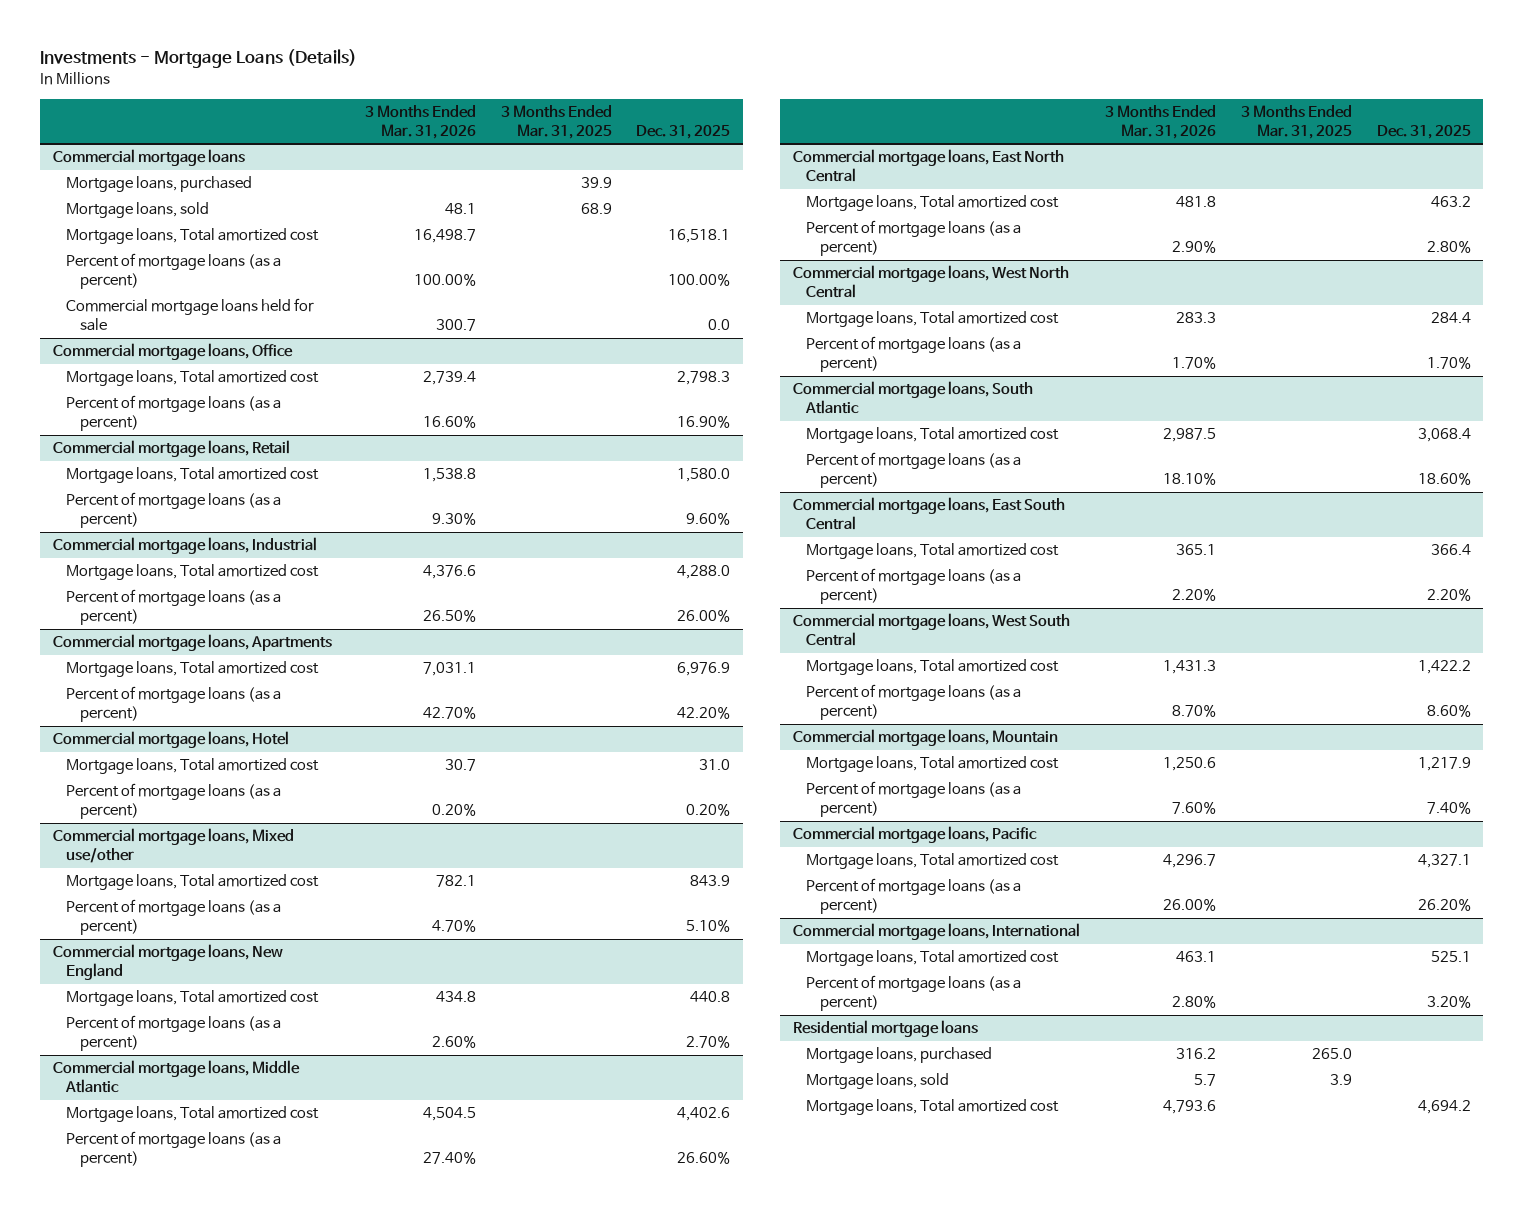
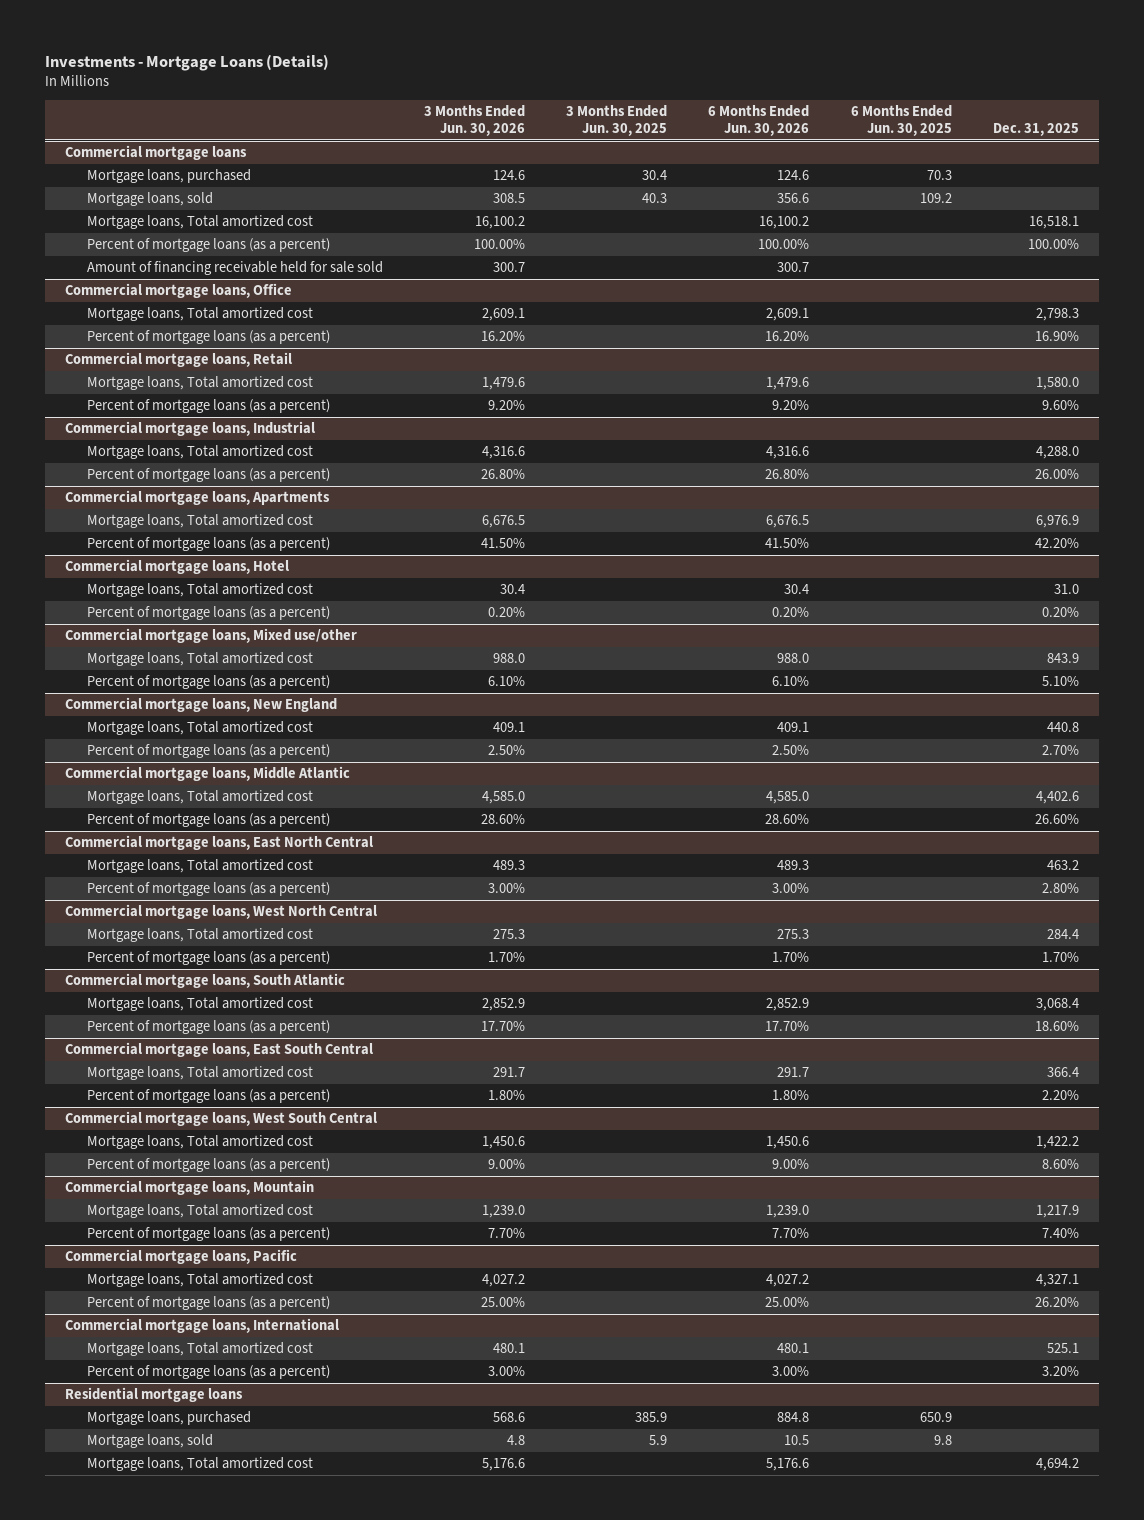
[364,105,476,139] 3 Months Ended Mar. 31, 2026 -> none
[500,105,612,139] 3 Months Ended Mar. 31, 2025 -> none
none -> [423,105,525,137] 3 Months Ended Jun. 30, 2026
none -> [566,105,668,137] 3 Months Ended Jun. 30, 2025
none -> [708,105,810,137] 6 Months Ended Jun. 30, 2026
none -> [850,105,952,137] 6 Months Ended Jun. 30, 2025
[66,298,315,332] Commercial mortgage loans held for sale -> none
none -> [86,261,383,276] Amount of financing receivable held for sale sold

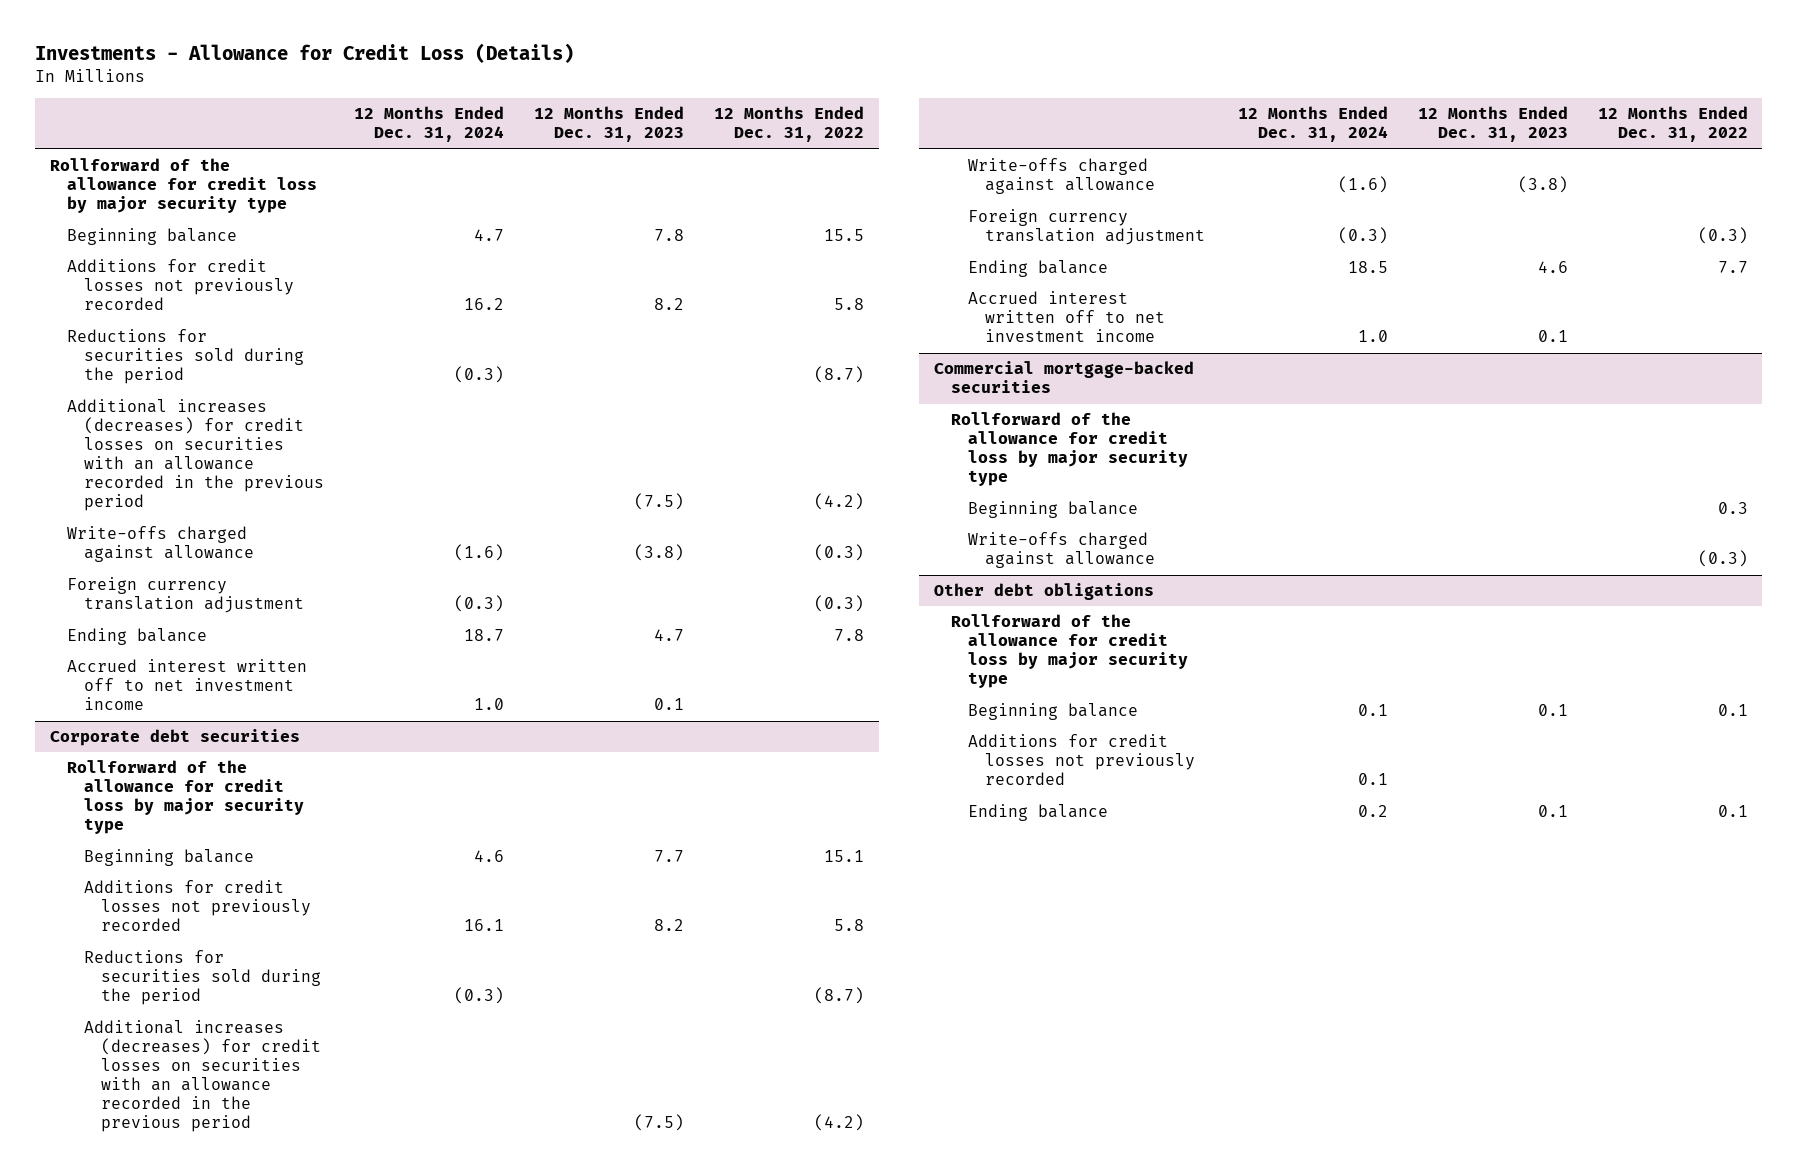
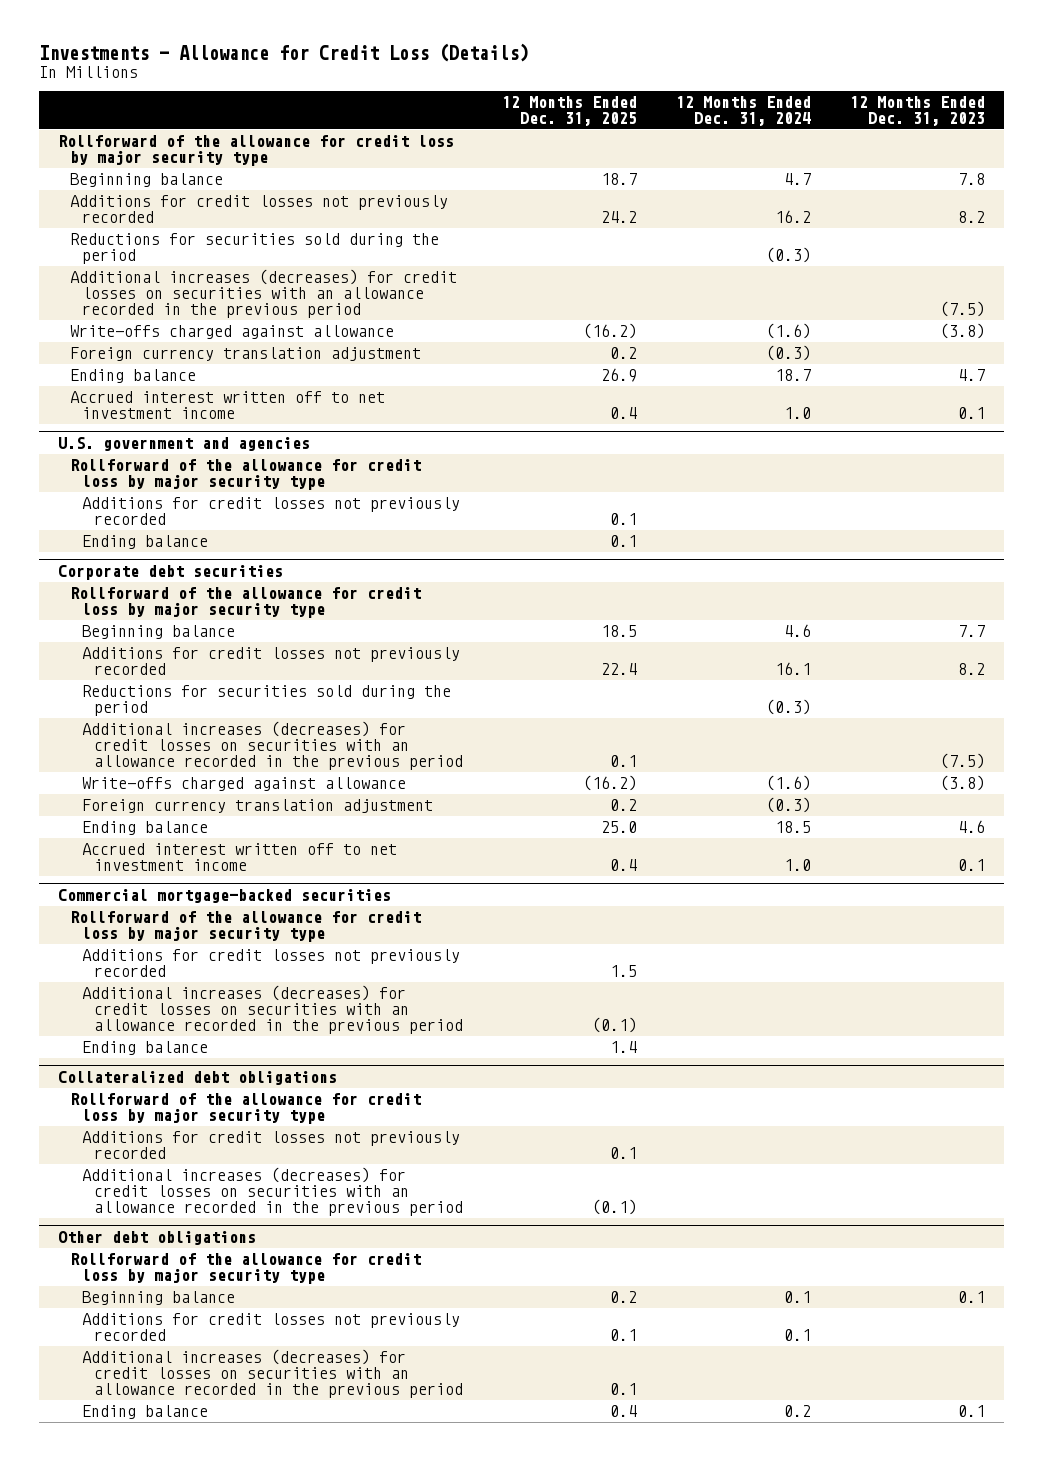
[713,106,864,143] 12 Months Ended Dec. 31, 2022 -> none
none -> [502,96,638,127] 12 Months Ended Dec. 31, 2025
none -> [58,437,311,452] U.S. government and agencies
none -> [70,459,422,490] Rollforward of the allowance for credit loss by major security type
none -> [82,497,461,525] Additions for credit losses not previously recorded
none -> [82,535,209,550] Ending balance
[967,532,1155,569] Write-offs charged against allowance -> none
none -> [82,949,461,977] Additions for credit losses not previously recorded
none -> [82,985,464,1034] Additional increases (decreases) for credit losses on securities with an allowance recorded in the previous period
[967,501,1138,519] Beginning balance -> [82,1041,209,1056] Ending balance
none -> [58,1071,338,1086] Collateralized debt obligations
none -> [70,1093,422,1124] Rollforward of the allowance for credit loss by major security type
none -> [82,1131,461,1159] Additions for credit losses not previously recorded
none -> [82,1167,464,1216] Additional increases (decreases) for credit losses on securities with an allowance recorded in the previous period
none -> [82,1349,464,1398] Additional increases (decreases) for credit losses on securities with an allowance recorded in the previous period

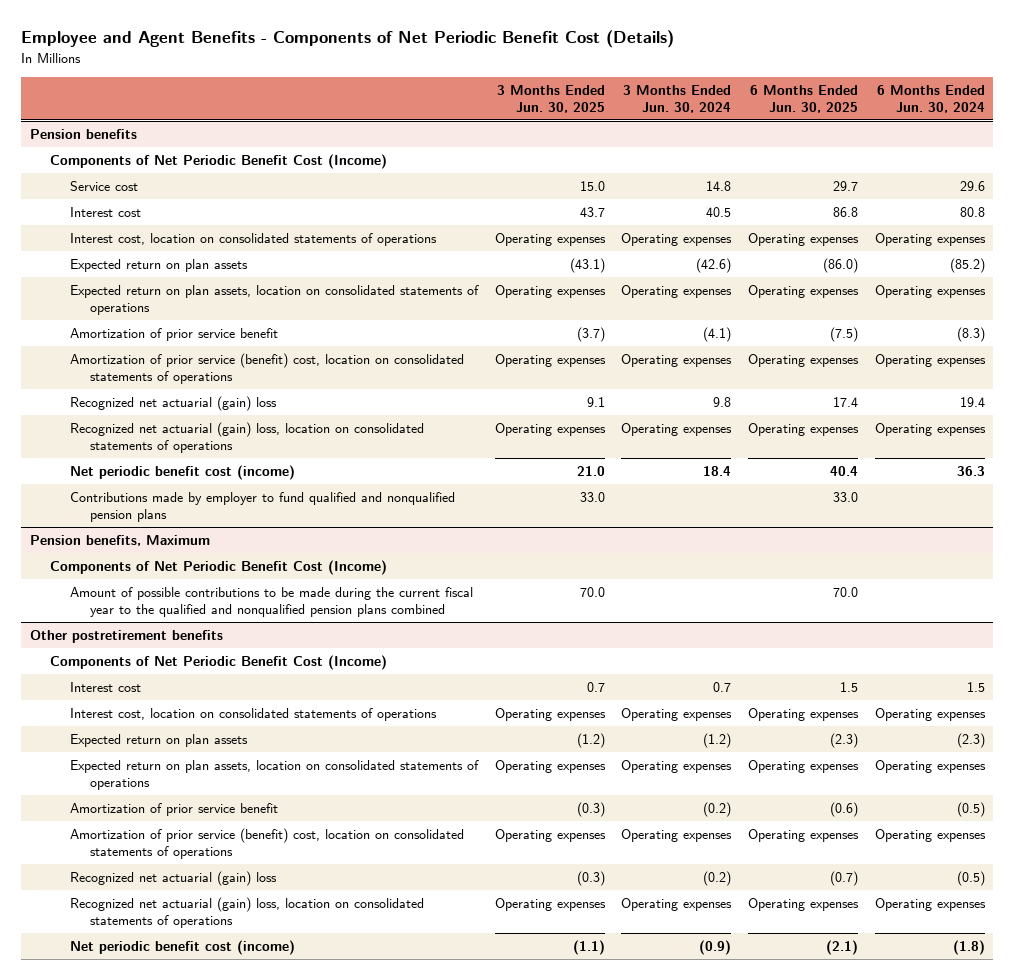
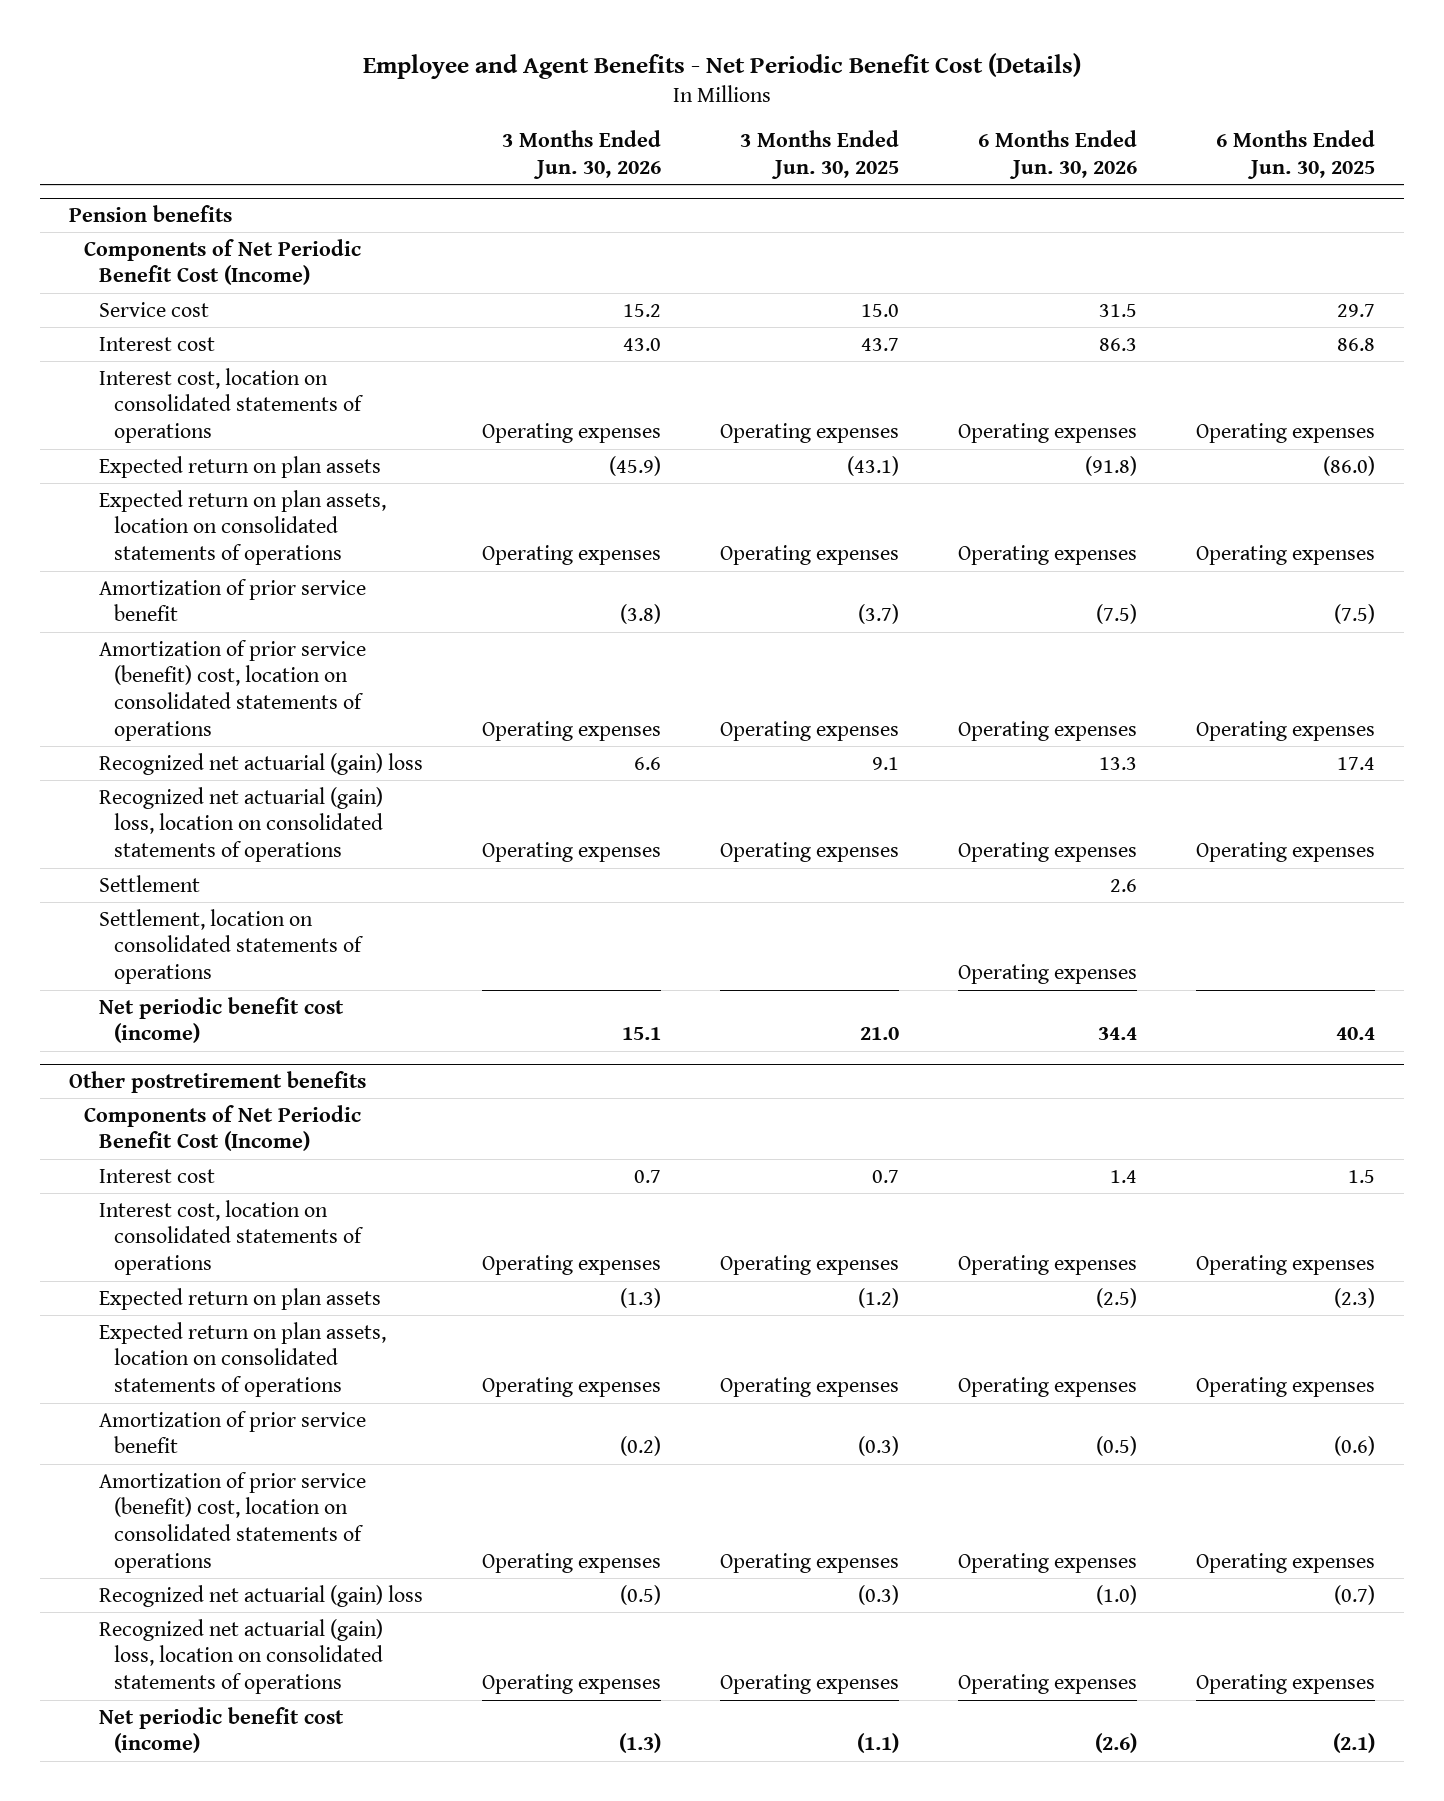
[21,30,675,49] Employee and Agent Benefits - Components of Net Periodic Benefit Cost (Details) -> [362,53,1081,80] Employee and Agent Benefits - Net Periodic Benefit Cost (Details)
[623,84,732,113] 3 Months Ended Jun. 30, 2024 -> none
[876,84,985,113] 6 Months Ended Jun. 30, 2024 -> none
none -> [502,130,662,179] 3 Months Ended Jun. 30, 2026
none -> [977,130,1137,179] 6 Months Ended Jun. 30, 2026
none -> [99,874,201,892] Settlement
none -> [99,908,365,985] Settlement, location on consolidated statements of operations
[69,491,455,523] Contributions made by employer to fund qualified and nonqualified pension plans -> none
[29,534,210,546] Pension benefits, Maximum -> none
[49,559,387,575] Components of Net Periodic Benefit Cost (Income) -> none
[69,586,473,618] Amount of possible contributions to be made during the current fiscal year to the qualified and nonqualified pension plans combined -> none

